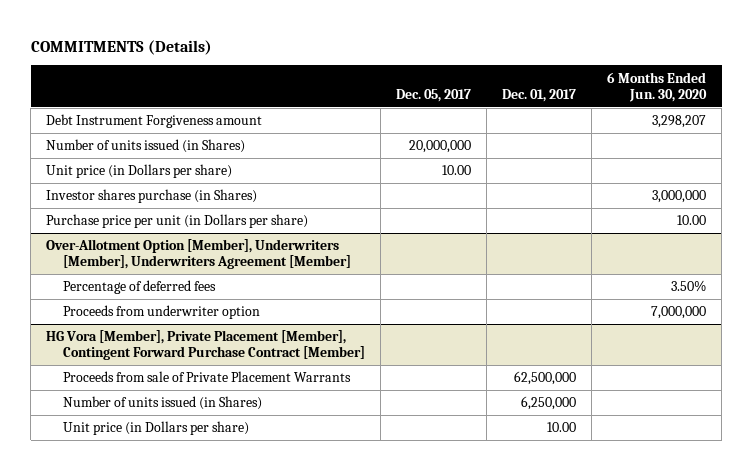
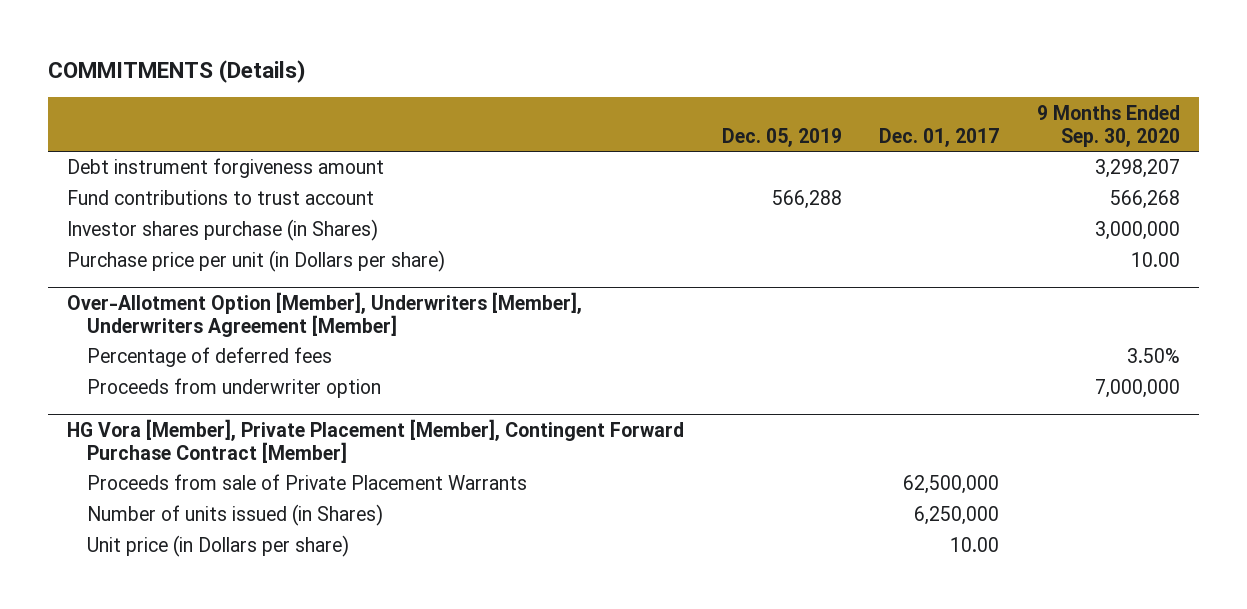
[396,88,472,102] Dec. 05, 2017 -> none
[607,71,708,102] 6 Months Ended Jun. 30, 2020 -> none
none -> [721,127,842,147] Dec. 05, 2019
none -> [1037,104,1181,147] 9 Months Ended Sep. 30, 2020
[46,139,246,154] Number of units issued (in Shares) -> none
[46,164,233,179] Unit price (in Dollars per share) -> none
[46,114,263,129] Debt Instrument Forgiveness amount -> [66,158,384,179] Debt instrument forgiveness amount
none -> [66,190,374,206] Fund contributions to trust account

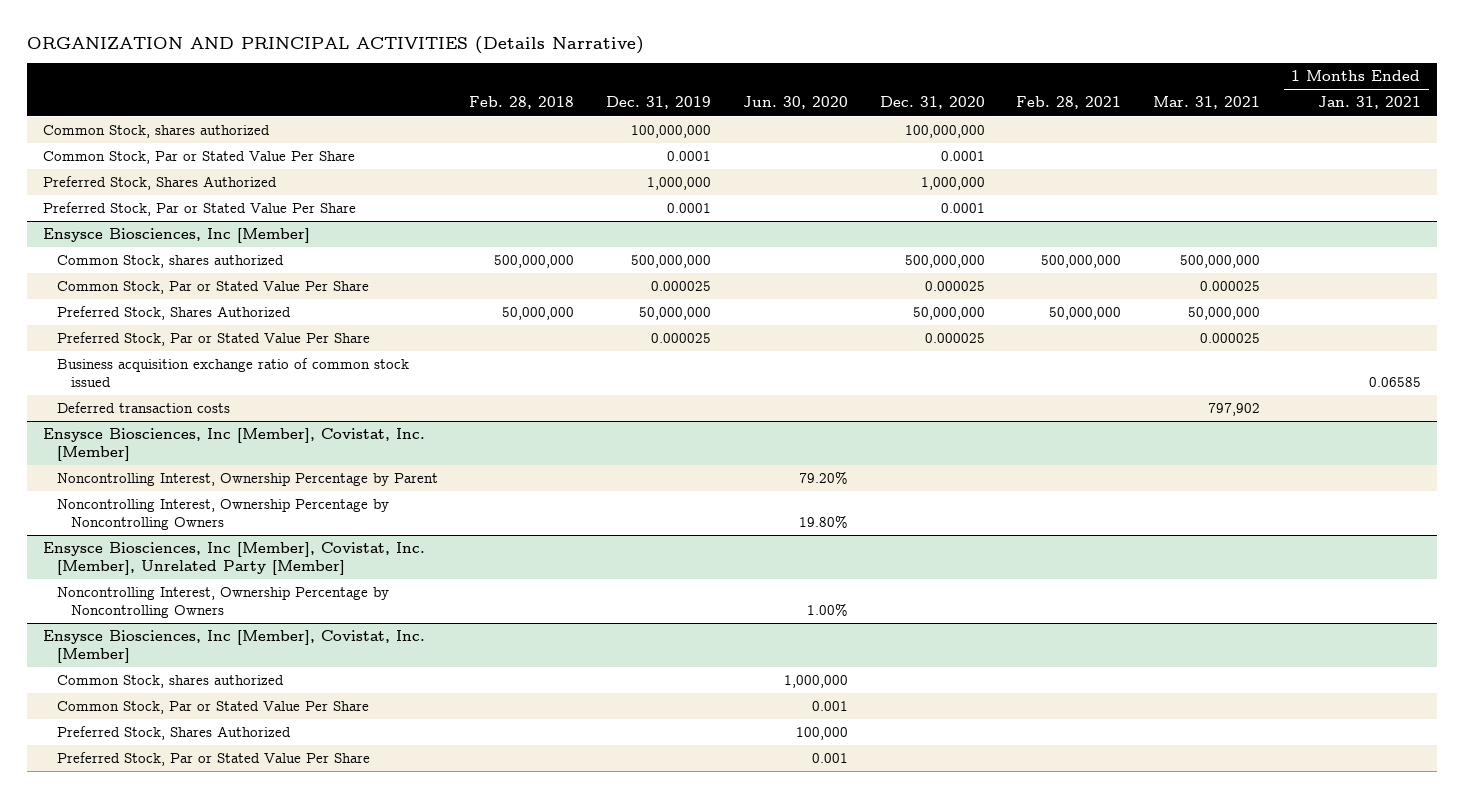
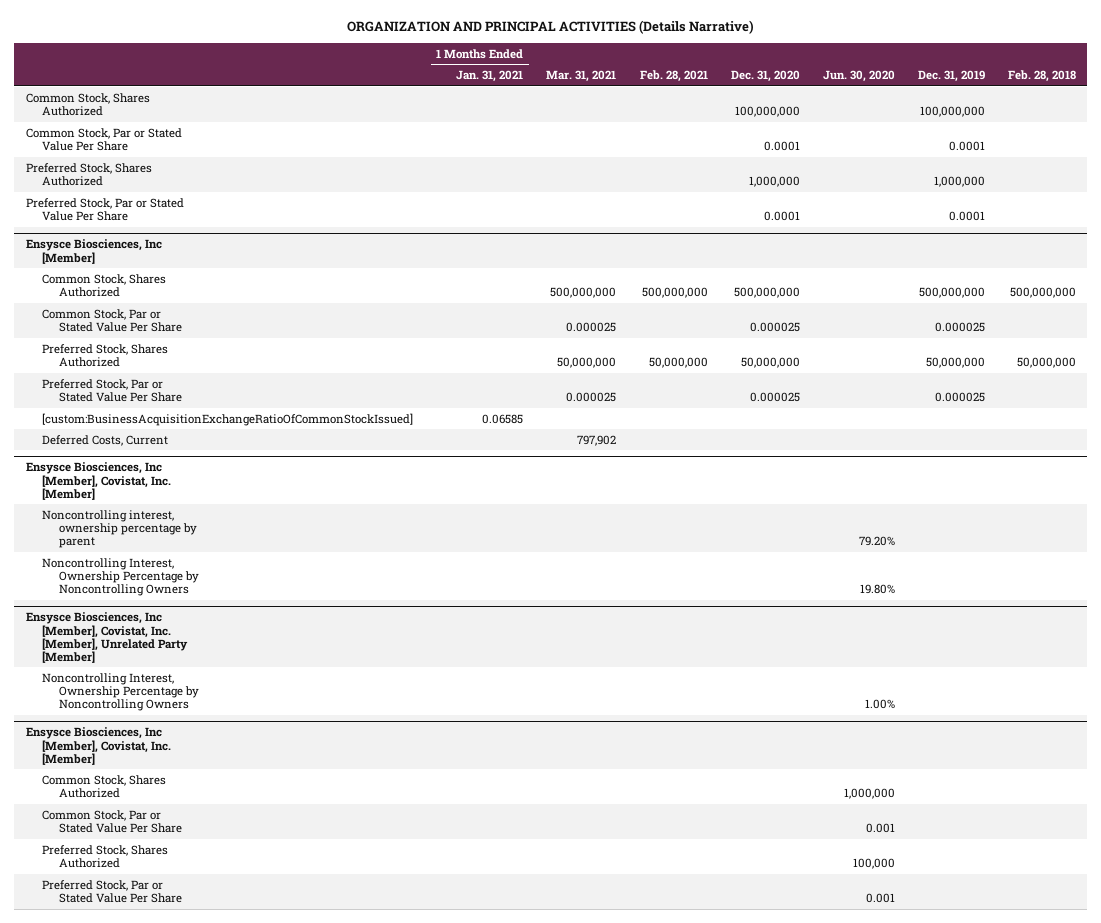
[42,124,270,138] Common Stock, shares authorized -> [25,92,150,116] Common Stock, Shares Authorized
[56,254,284,268] Common Stock, shares authorized -> [42,273,167,297] Common Stock, Shares Authorized
[56,357,409,387] Business acquisition exchange ratio of common stock issued -> [42,412,414,426] [custom:BusinessAcquisitionExchangeRatioOfCommonStockIssued]
[56,401,230,413] Deferred transaction costs -> [42,434,169,446] Deferred Costs, Current
[56,472,438,486] Noncontrolling Interest, Ownership Percentage by Parent -> [42,509,198,549] Noncontrolling interest, ownership percentage by parent
[56,674,284,688] Common Stock, shares authorized -> [42,774,167,798] Common Stock, Shares Authorized

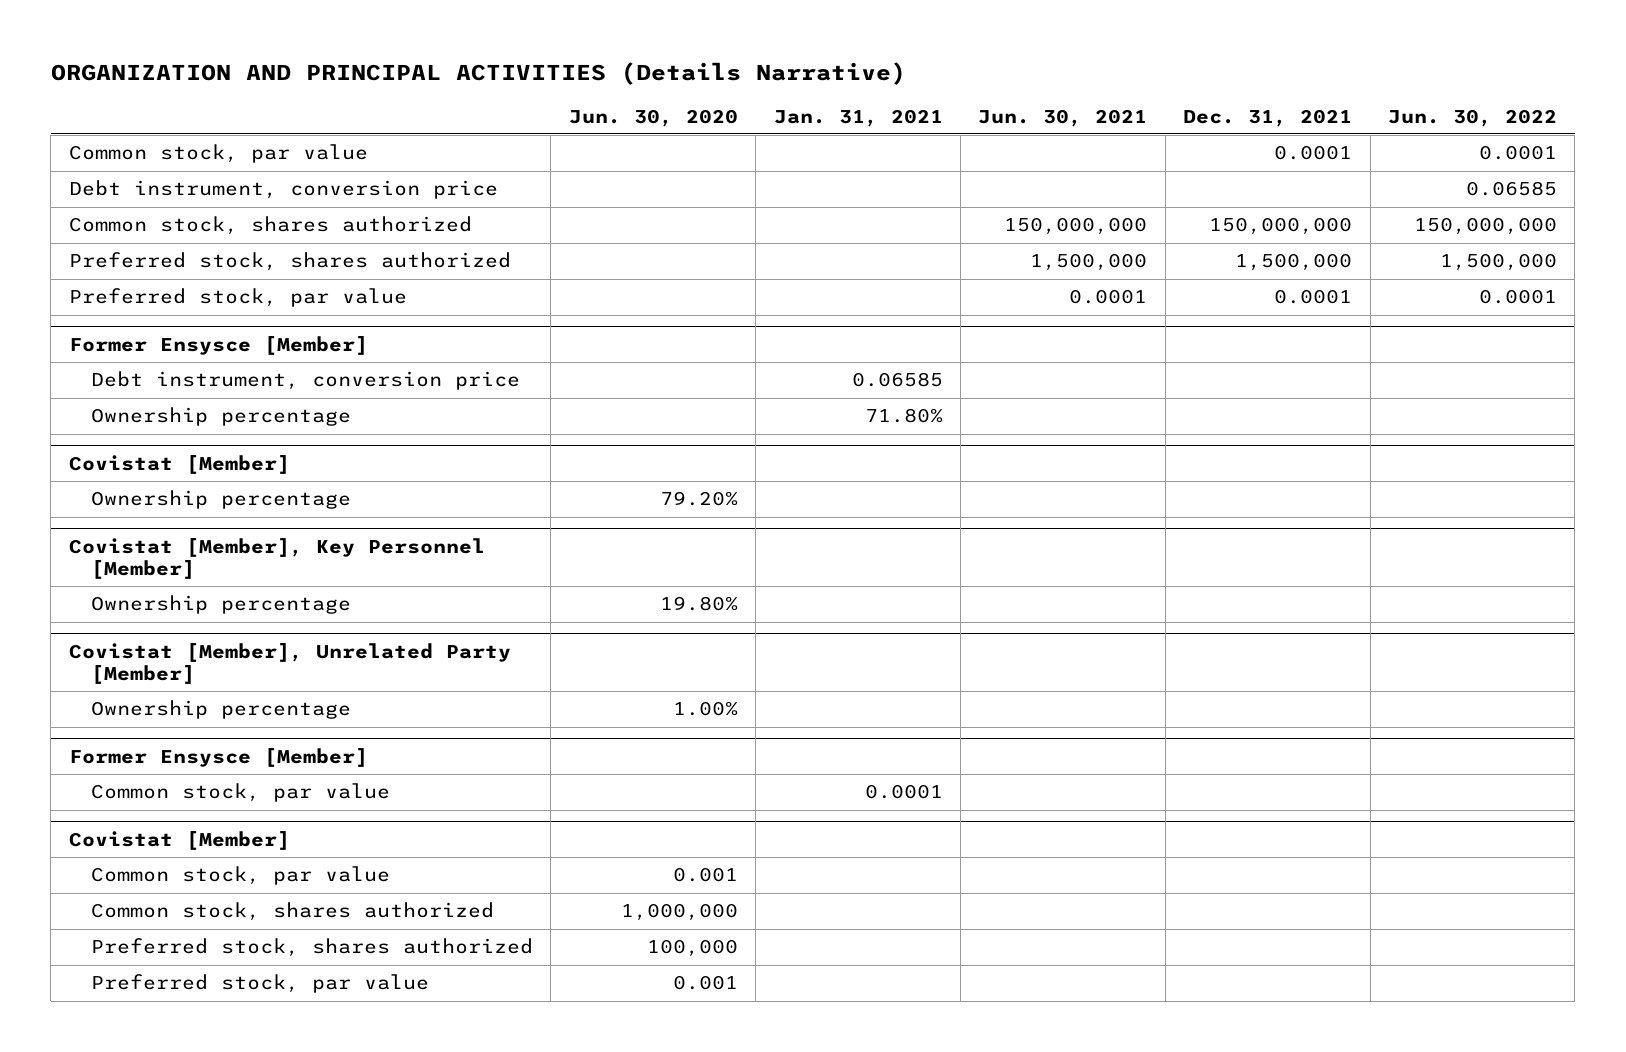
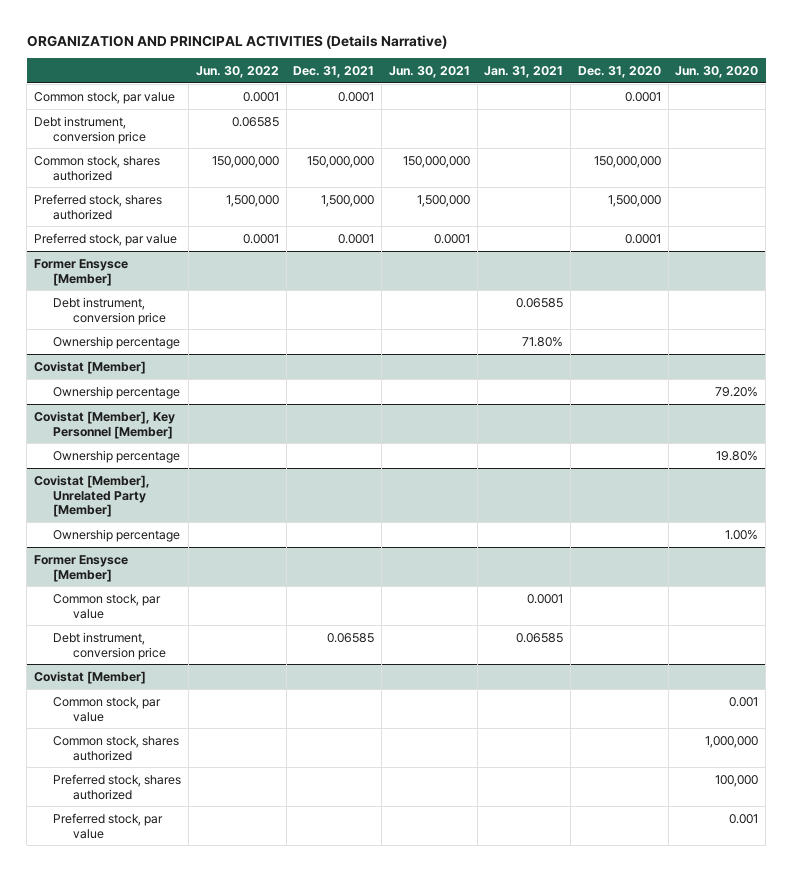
none -> [577,65,661,78] Dec. 31, 2020
none -> [53,631,166,660] Debt instrument, conversion price

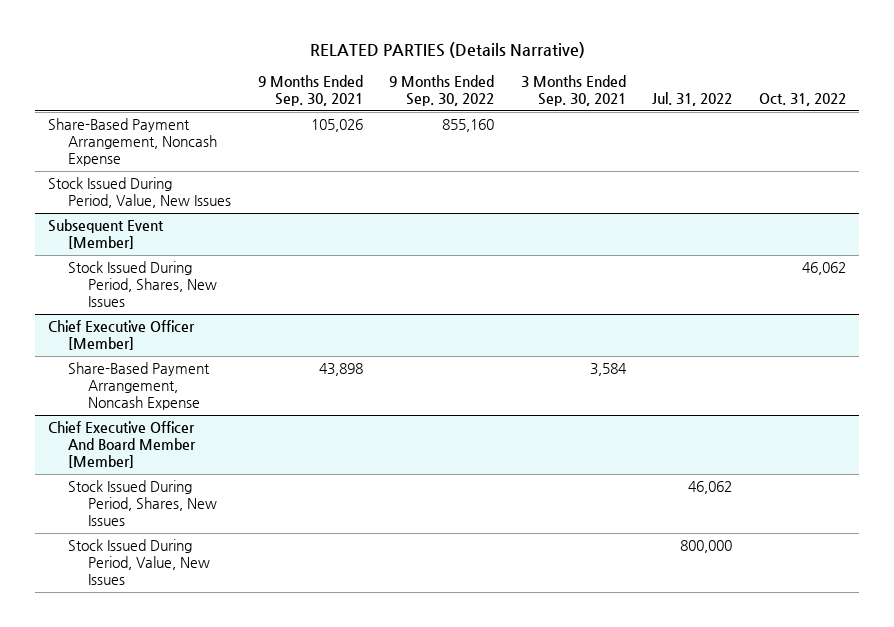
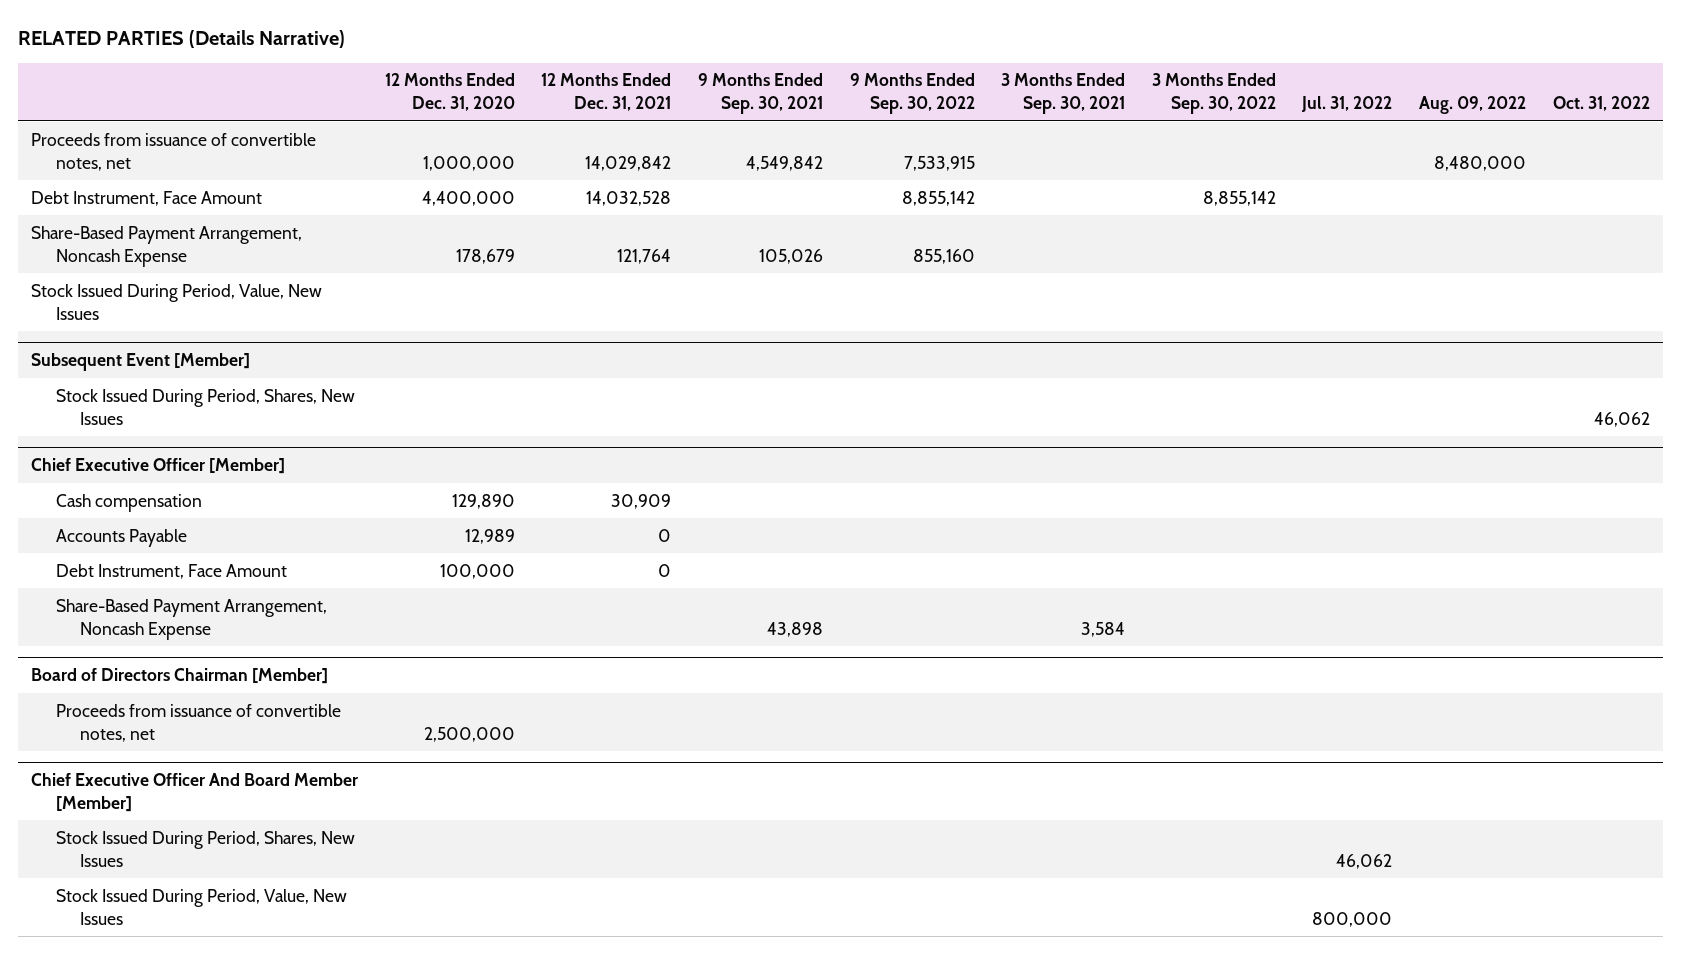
none -> [384,73,515,112] 12 Months Ended Dec. 31, 2020
none -> [541,73,672,112] 12 Months Ended Dec. 31, 2021
none -> [1151,73,1276,115] 3 Months Ended Sep. 30, 2022
none -> [1419,96,1527,115] Aug. 09, 2022
none -> [30,132,316,171] Proceeds from issuance of convertible notes, net
none -> [30,190,262,206] Debt Instrument, Face Amount
none -> [55,493,202,512] Cash compensation
none -> [55,528,187,547] Accounts Payable
none -> [55,563,287,579] Debt Instrument, Face Amount
none -> [30,668,328,685] Board of Directors Chairman [Member]
none -> [55,703,341,742] Proceeds from issuance of convertible notes, net

